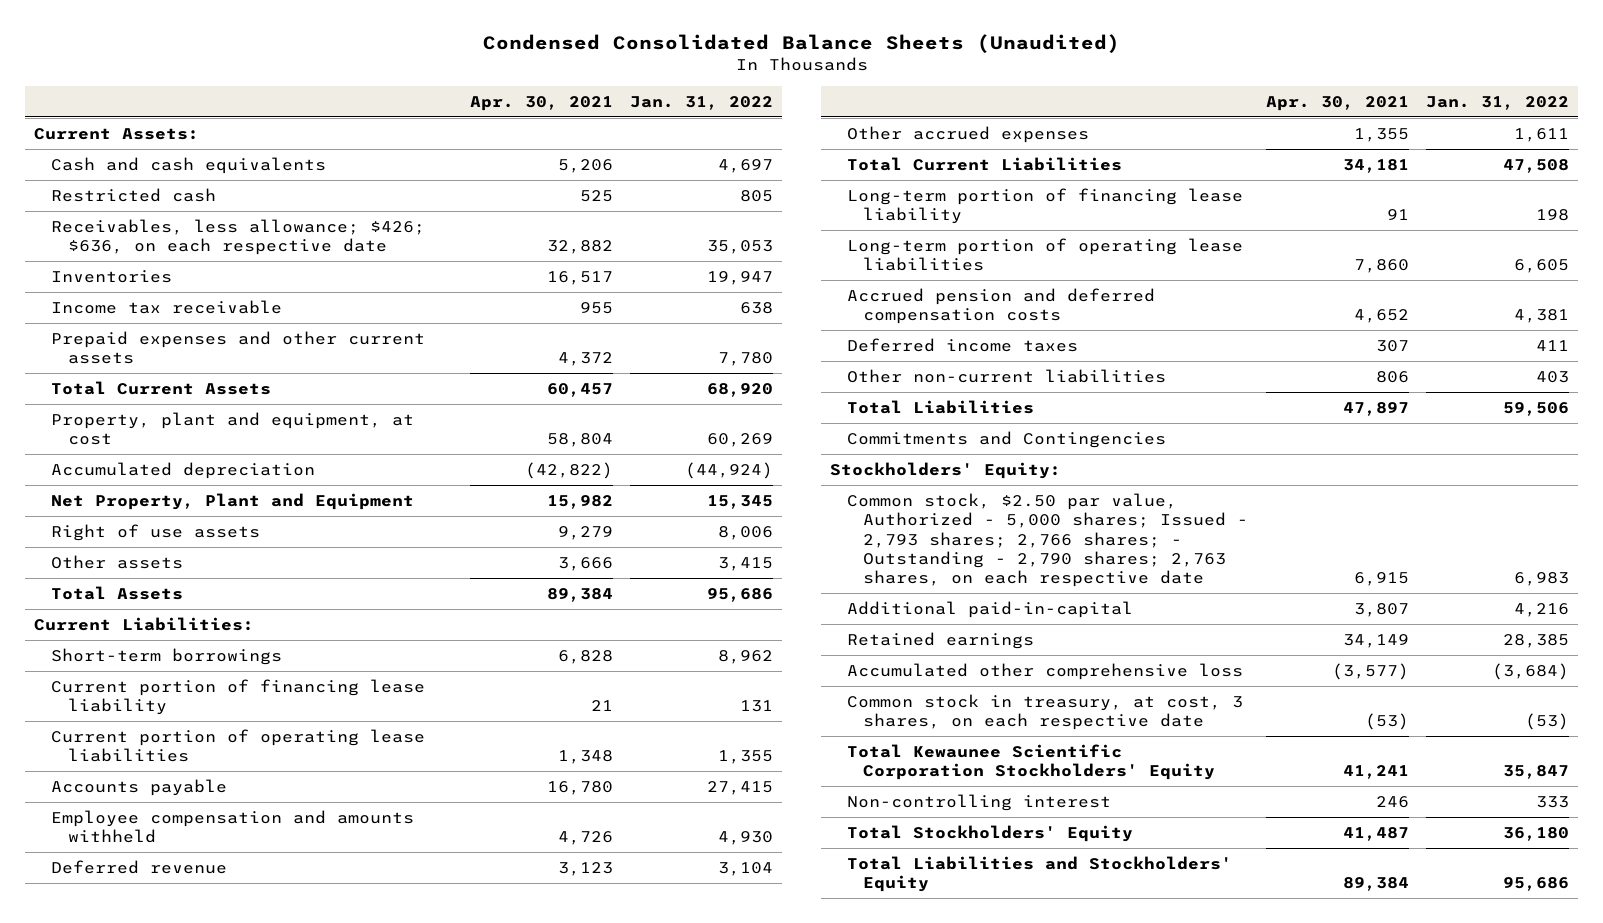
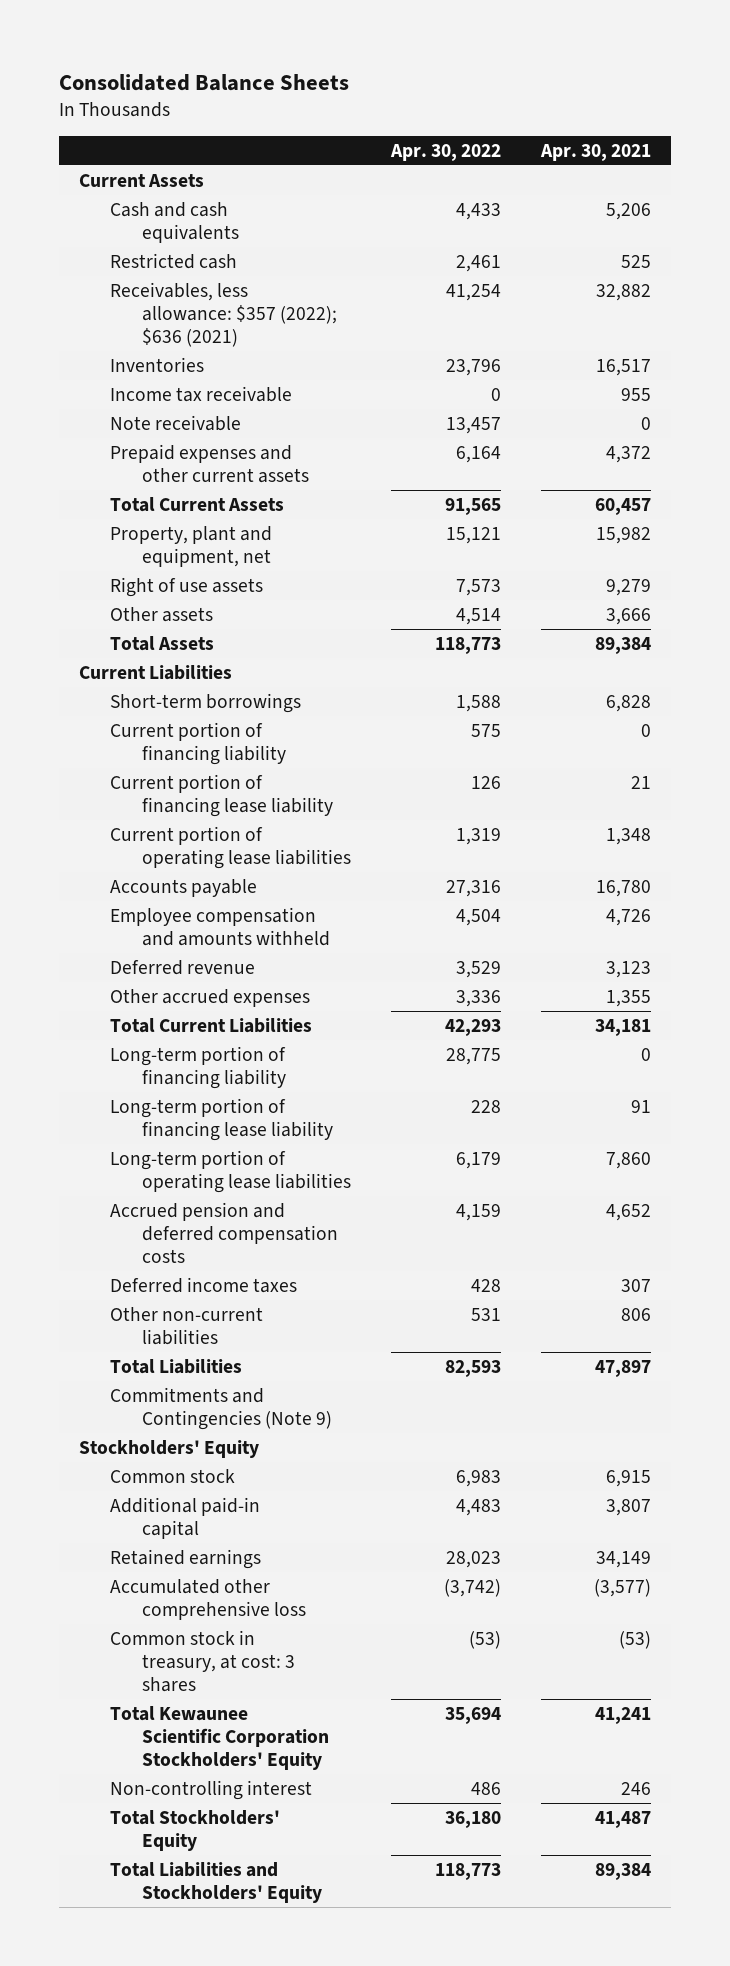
[482,34,1120,54] Condensed Consolidated Balance Sheets (Unaudited) -> [59,73,350,91] Consolidated Balance Sheets
[630,95,774,110] Jan. 31, 2022 -> none
none -> [389,143,501,161] Apr. 30, 2022
[33,127,199,140] Current Assets: -> [79,173,205,187] Current Assets
[50,218,425,256] Receivables, less allowance; $426; $636, on each respective date -> [110,281,337,348] Receivables, less allowance: $357 (2022); $636 (2021)
none -> [110,414,242,431] Note receivable
[50,411,414,446] Property, plant and equipment, at cost -> none
[50,461,315,479] Accumulated depreciation -> none
[50,492,414,510] Net Property, Plant and Equipment -> [110,525,273,568] Property, plant and equipment, net
[33,616,254,631] Current Liabilities: -> [79,664,233,680] Current Liabilities
none -> [110,721,286,766] Current portion of financing liability
none -> [110,1045,287,1090] Long-term portion of financing liability
[846,430,1166,448] Commitments and Contingencies -> [110,1386,332,1431] Commitments and Contingencies (Note 9)
[829,461,1061,479] Stockholders' Equity: -> [79,1439,260,1458] Stockholders' Equity
[846,492,1249,588] Common stock, $2.50 par value, Authorized - 5,000 shares; Issued - 2,793 shares; 2,766 shares; - Outstanding - 2,790 shares; 2,763 shares, on each respective date -> [110,1468,236,1483] Common stock
[846,600,1133,618] Additional paid-in-capital -> [110,1496,261,1540] Additional paid-in capital
[846,693,1243,731] Common stock in treasury, at cost, 3 shares, on each respective date -> [110,1629,295,1693] Common stock in treasury, at cost: 3 shares

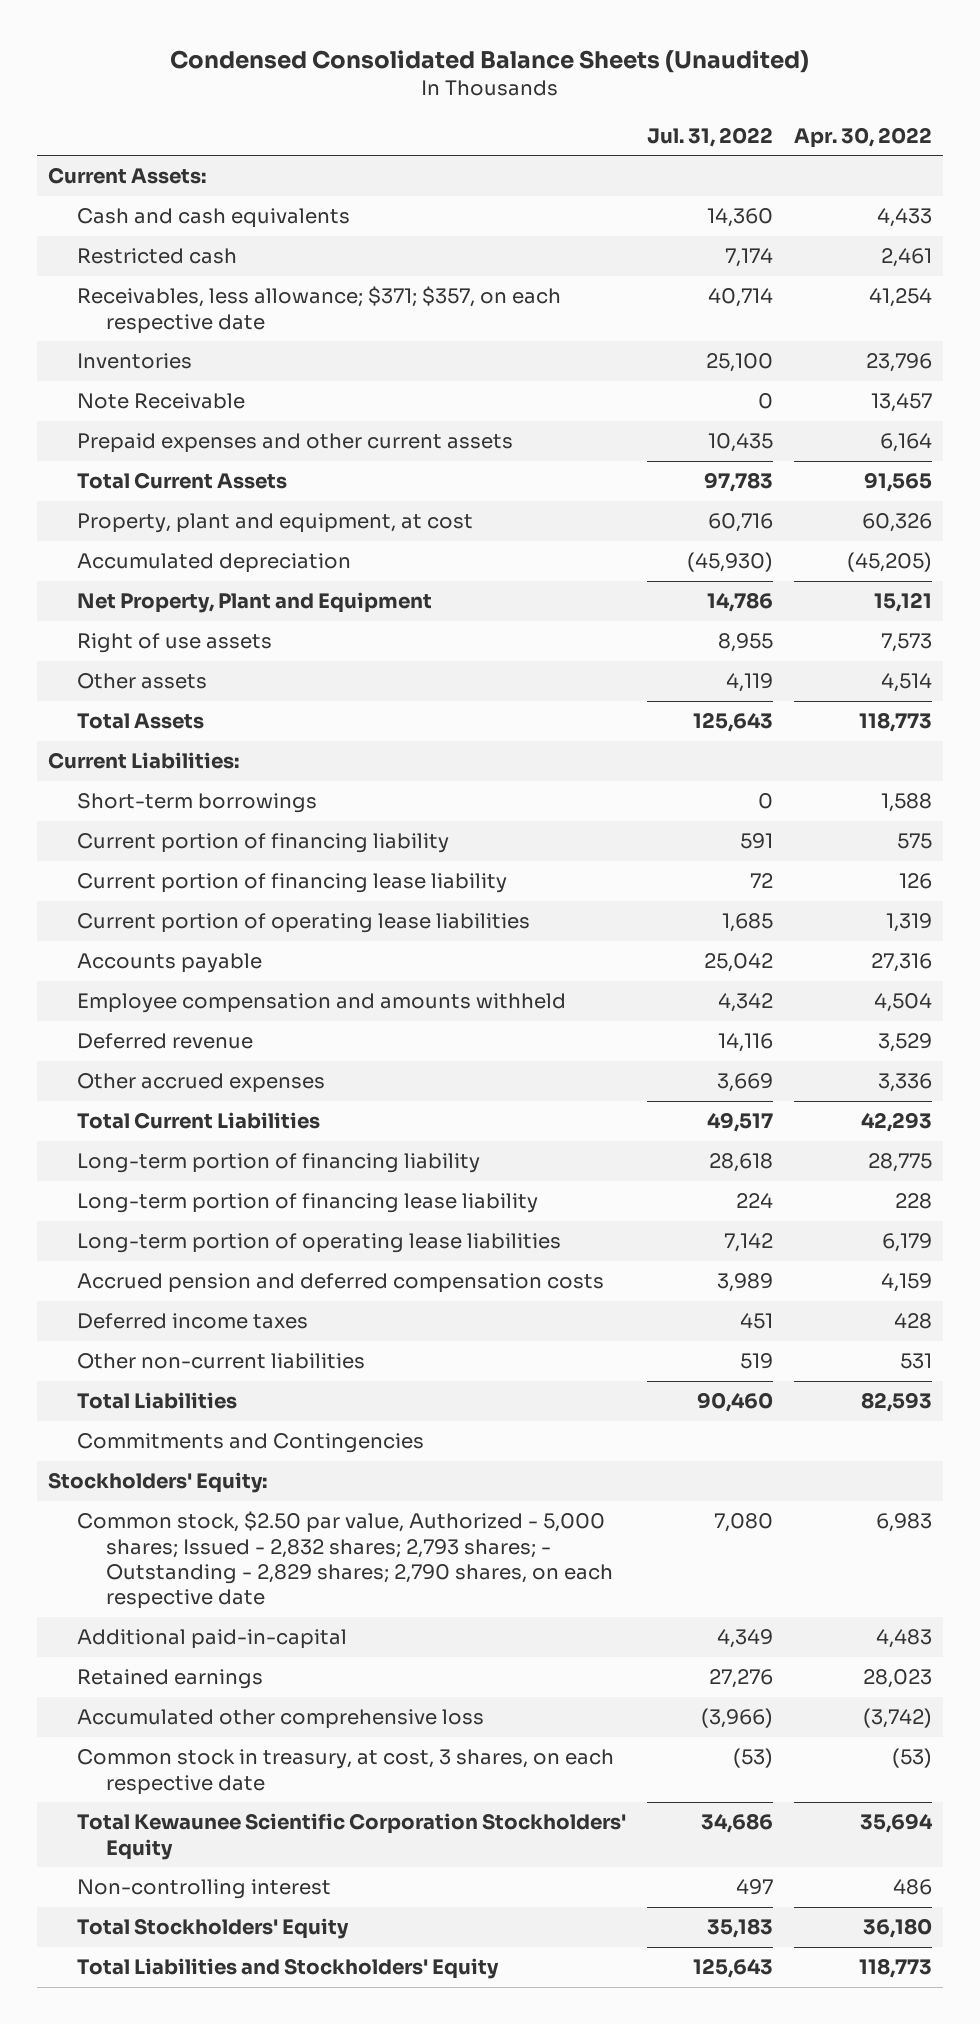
[59,73,350,91] Consolidated Balance Sheets -> [170,50,810,74] Condensed Consolidated Balance Sheets (Unaudited)
[540,143,652,161] Apr. 30, 2021 -> none
none -> [647,126,774,147] Jul. 31, 2022
[79,173,205,187] Current Assets -> [47,167,206,185] Current Assets:
[110,281,337,348] Receivables, less allowance: $357 (2022); $636 (2021) -> [76,286,561,334] Receivables, less allowance; $371; $357, on each respective date
[110,385,293,402] Income tax receivable -> none
[110,414,242,431] Note receivable -> [76,393,245,410] Note Receivable
none -> [76,513,473,534] Property, plant and equipment, at cost
none -> [76,553,351,574] Accumulated depreciation
[110,525,273,568] Property, plant and equipment, net -> [76,592,432,614] Net Property, Plant and Equipment
[79,664,233,680] Current Liabilities -> [47,752,239,770] Current Liabilities:
[110,1386,332,1431] Commitments and Contingencies (Note 9) -> [76,1433,424,1454] Commitments and Contingencies
[79,1439,260,1458] Stockholders' Equity -> [47,1472,267,1494] Stockholders' Equity:
[110,1468,236,1483] Common stock -> [76,1511,613,1610] Common stock, $2.50 par value, Authorized - 5,000 shares; Issued - 2,832 shares; 2,793 shares; - Outstanding - 2,829 shares; 2,790 shares, on each respective date
[110,1496,261,1540] Additional paid-in capital -> [76,1629,347,1650] Additional paid-in-capital
[110,1629,295,1693] Common stock in treasury, at cost: 3 shares -> [76,1749,614,1795] Common stock in treasury, at cost, 3 shares, on each respective date

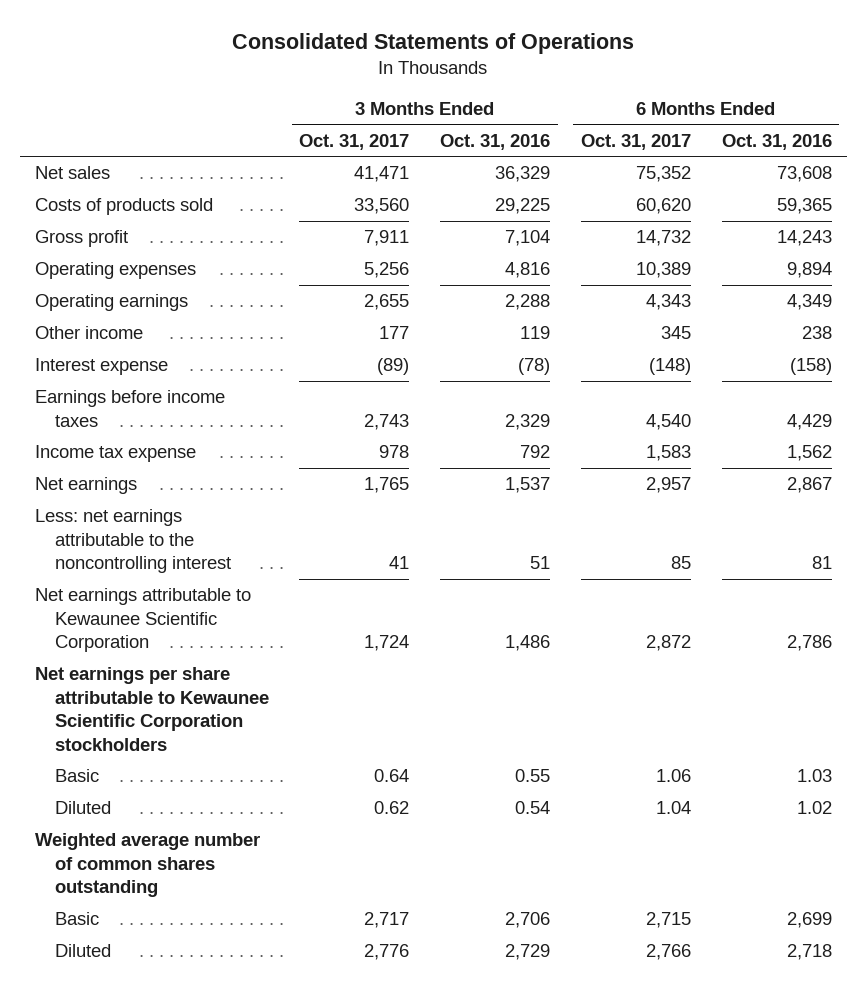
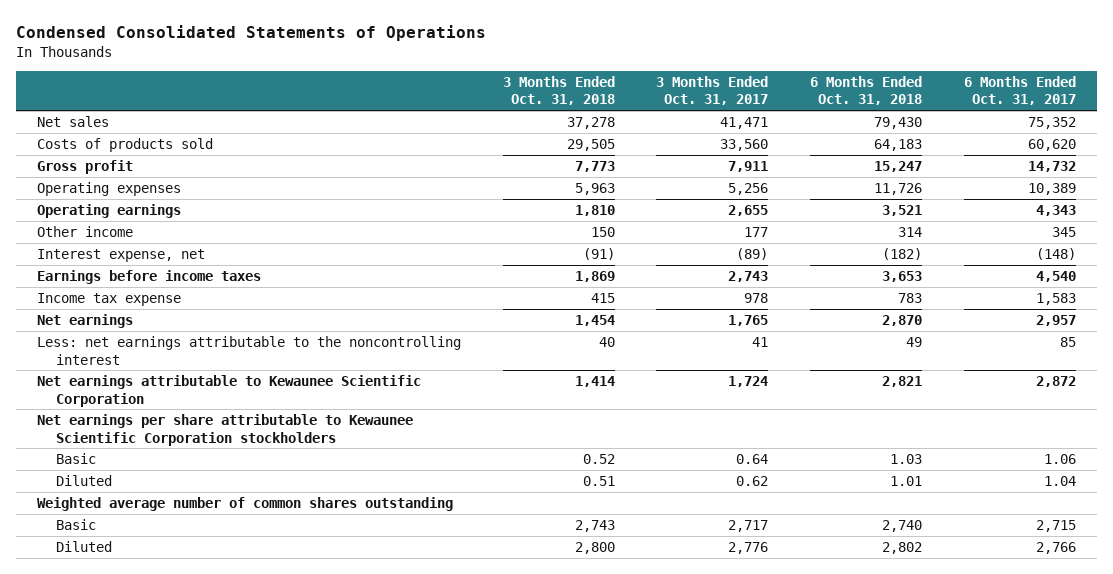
[232,32,635,54] Consolidated Statements of Operations -> [15,24,486,41] Condensed Consolidated Statements of Operations
[440,133,551,150] Oct. 31, 2016 -> none
[721,133,832,150] Oct. 31, 2016 -> none
none -> [502,75,615,106] 3 Months Ended Oct. 31, 2018
none -> [810,75,923,106] 6 Months Ended Oct. 31, 2018
[35,358,169,376] Interest expense -> [36,248,205,262] Interest expense, net

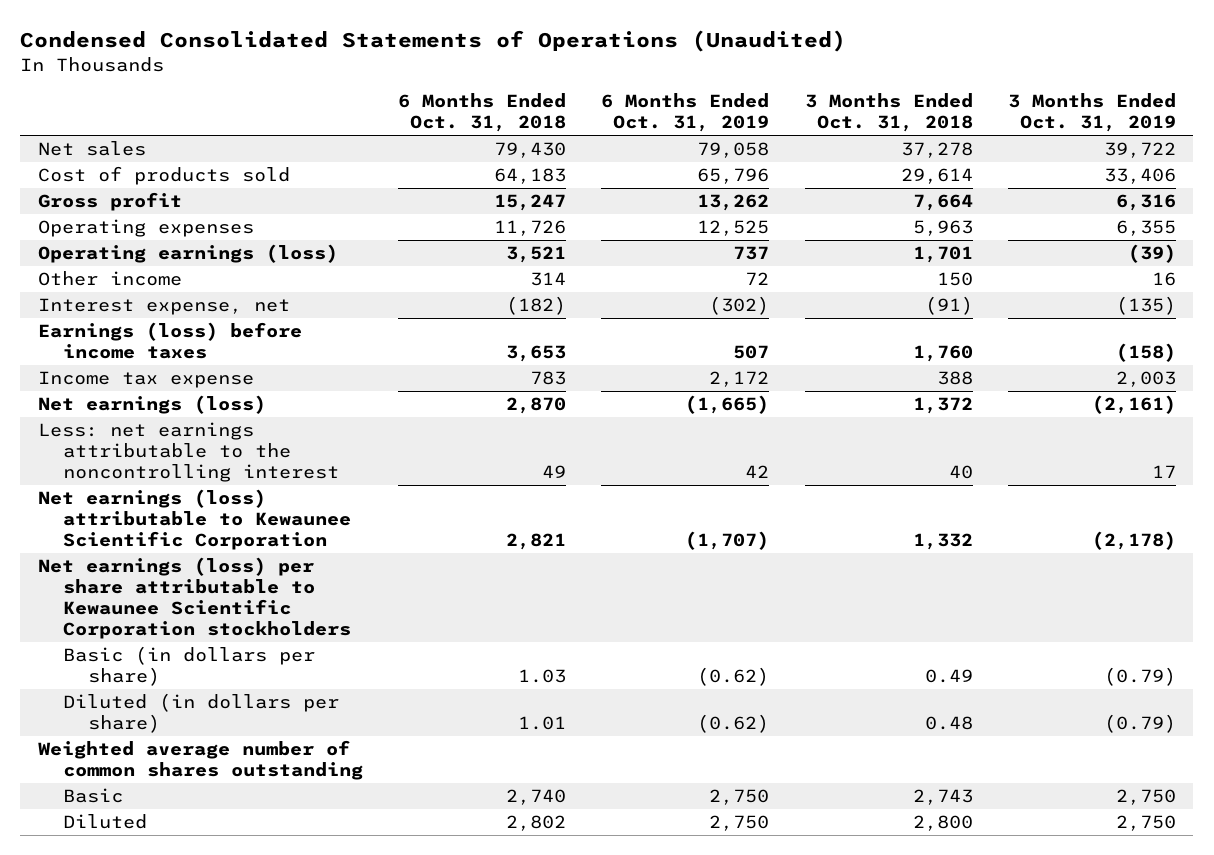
[15,24,486,41] Condensed Consolidated Statements of Operations -> [20,30,847,53] Condensed Consolidated Statements of Operations (Unaudited)
[656,75,769,106] 3 Months Ended Oct. 31, 2017 -> none
[964,75,1077,106] 6 Months Ended Oct. 31, 2017 -> none
none -> [601,93,770,133] 6 Months Ended Oct. 31, 2019
none -> [1007,93,1176,133] 3 Months Ended Oct. 31, 2019
[36,137,213,152] Costs of products sold -> [37,166,290,186] Cost of products sold
[566,138,615,151] 29,505 -> [900,168,973,185] 29,614
[574,160,615,172] 7,773 -> [912,194,973,212] 7,664
[36,203,181,218] Operating earnings -> [37,244,338,264] Operating earnings (loss)
[574,204,615,216] 1,810 -> [912,246,973,264] 1,701
[36,269,261,284] Earnings before income taxes -> [37,322,302,360] Earnings (loss) before income taxes
[574,270,615,282] 1,869 -> [912,345,973,363] 1,760
[590,292,615,303] 415 -> [936,371,973,386] 388
[36,313,133,328] Net earnings -> [37,395,266,415] Net earnings (loss)
[574,314,615,326] 1,454 -> [912,397,973,415] 1,372
[36,374,421,407] Net earnings attributable to Kewaunee Scientific Corporation -> [37,489,351,551] Net earnings (loss) attributable to Kewaunee Scientific Corporation
[574,375,615,387] 1,414 -> [912,533,973,551] 1,332
[36,413,413,446] Net earnings per share attributable to Kewaunee Scientific Corporation stockholders -> [37,557,351,639] Net earnings (loss) per share attributable to Kewaunee Scientific Corporation stockholders
[55,452,96,464] Basic -> [62,646,315,687] Basic (in dollars per share)
[582,453,615,464] 0.52 -> [924,669,973,684] 0.49
[55,474,112,486] Diluted -> [62,693,339,734] Diluted (in dollars per share)
[582,475,615,486] 0.51 -> [924,716,973,731] 0.48

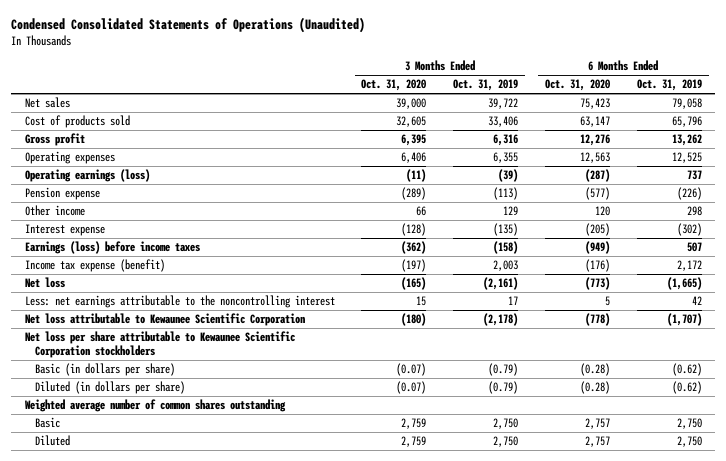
[397,93,566,133] 6 Months Ended Oct. 31, 2018 -> none
[804,93,973,133] 3 Months Ended Oct. 31, 2018 -> none
none -> [361,79,427,92] Oct. 31, 2020
none -> [545,79,611,92] Oct. 31, 2020
none -> [24,187,100,201] Pension expense
[745,272,770,286] 72 -> [686,206,702,217] 298
[1151,272,1176,287] 16 -> [503,206,519,216] 129
[37,298,290,316] Interest expense, net -> [24,224,105,237] Interest expense
[37,371,254,389] Income tax expense -> [24,259,165,273] Income tax expense (benefit)
[37,395,266,415] Net earnings (loss) -> [24,277,65,289] Net loss
[37,489,351,551] Net earnings (loss) attributable to Kewaunee Scientific Corporation -> [24,313,305,327] Net loss attributable to Kewaunee Scientific Corporation
[37,557,351,639] Net earnings (loss) per share attributable to Kewaunee Scientific Corporation stockholders -> [24,331,296,358] Net loss per share attributable to Kewaunee Scientific Corporation stockholders

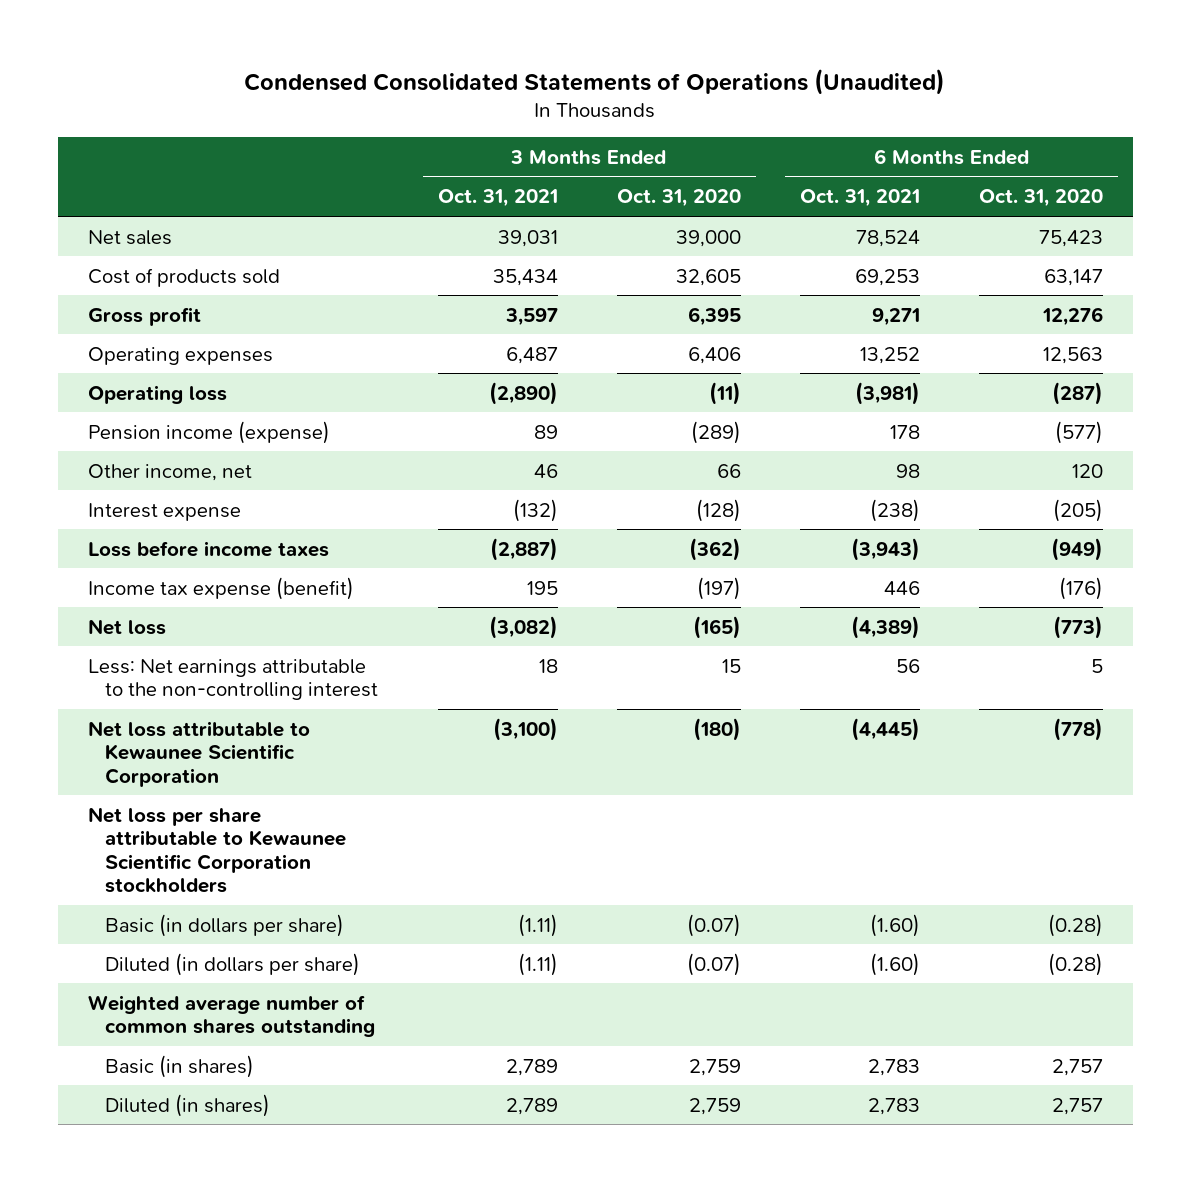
[453,79,519,92] Oct. 31, 2019 -> none
[636,79,702,92] Oct. 31, 2019 -> none
none -> [437,189,558,208] Oct. 31, 2021
none -> [800,189,921,208] Oct. 31, 2021
[24,169,150,183] Operating earnings (loss) -> [87,384,227,404] Operating loss
[24,187,100,201] Pension expense -> [87,420,330,444] Pension income (expense)
[24,205,85,217] Other income -> [87,463,252,481] Other income, net
[24,241,200,255] Earnings (loss) before income taxes -> [87,540,329,557] Loss before income taxes
[24,295,335,309] Less: net earnings attributable to the noncontrolling interest -> [87,658,379,701] Less: Net earnings attributable to the non-controlling interest
[35,417,61,429] Basic -> [105,1054,255,1078] Basic (in shares)
[35,435,71,447] Diluted -> [105,1093,271,1117] Diluted (in shares)

